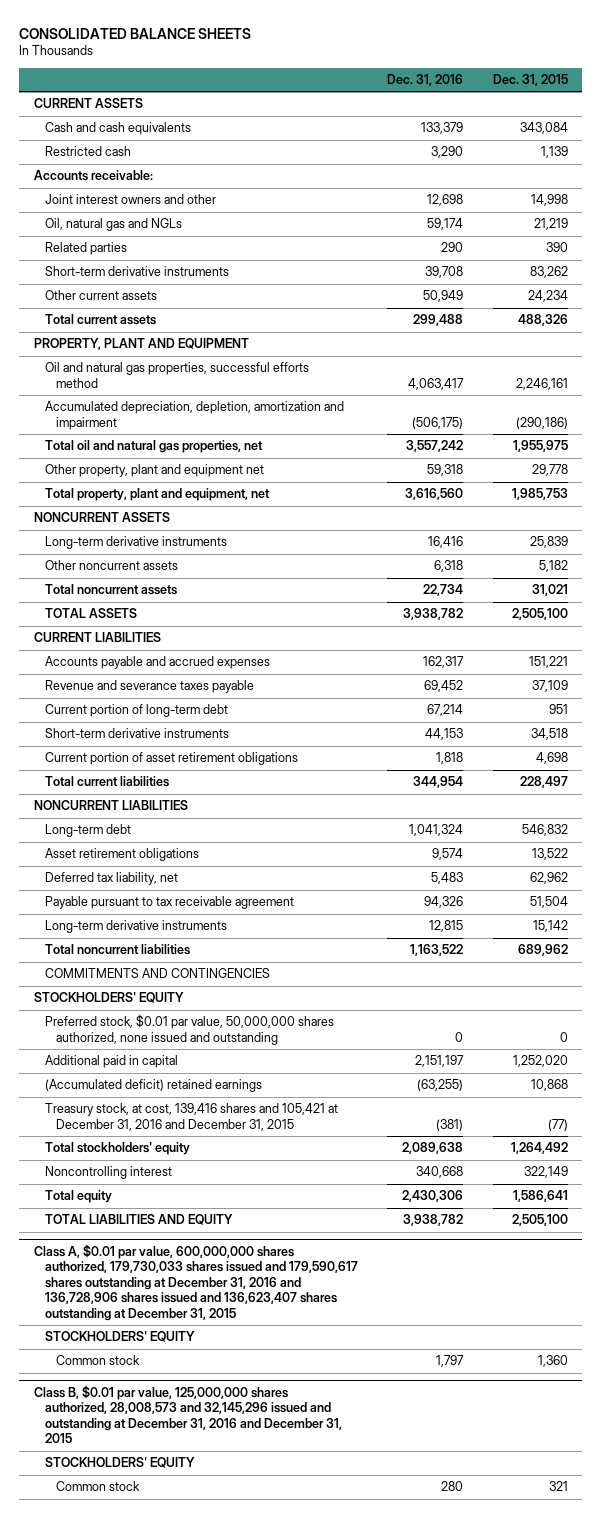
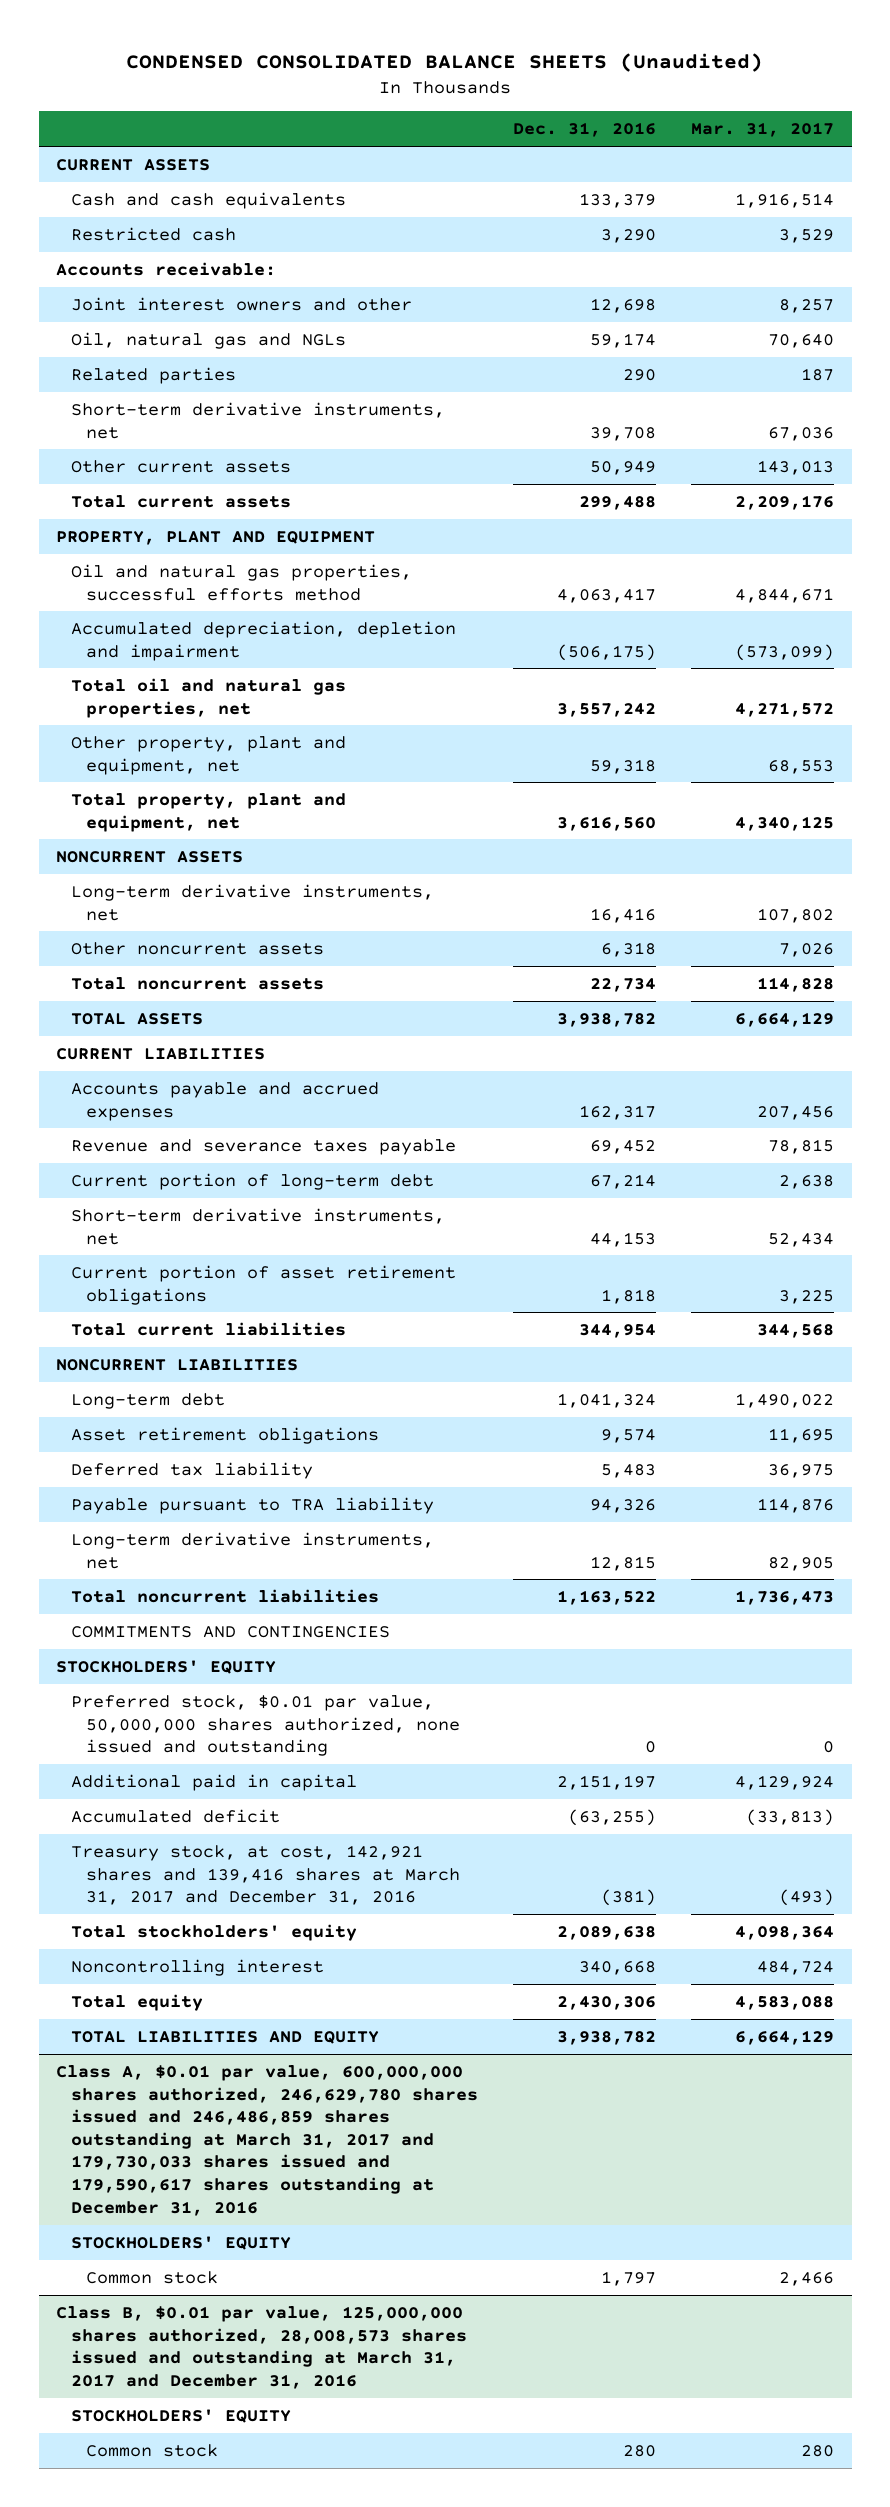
[19,27,252,39] CONSOLIDATED BALANCE SHEETS -> [126,52,764,72] CONDENSED CONSOLIDATED BALANCE SHEETS (Unaudited)
[492,73,568,86] Dec. 31, 2015 -> none
none -> [691,122,835,138] Mar. 31, 2017
[45,266,230,277] Short-term derivative instruments -> [71,401,446,439] Short-term derivative instruments, net
[45,401,345,430] Accumulated depreciation, depletion, amortization and impairment -> [71,620,457,661] Accumulated depreciation, depletion and impairment
[45,464,265,478] Other property, plant and equipment net -> [71,735,347,775] Other property, plant and equipment, net
[45,536,228,550] Long-term derivative instruments -> [71,883,435,921] Long-term derivative instruments, net
[45,728,230,739] Short-term derivative instruments -> [71,1207,446,1245] Short-term derivative instruments, net
[45,872,179,886] Deferred tax liability, net -> [71,1461,314,1479] Deferred tax liability
[45,896,295,910] Payable pursuant to tax receivable agreement -> [71,1496,435,1514] Payable pursuant to TRA liability
[45,920,228,934] Long-term derivative instruments -> [71,1531,435,1569] Long-term derivative instruments, net
[45,1079,263,1093] (Accumulated deficit) retained earnings -> [71,1808,281,1823] Accumulated deficit
[45,1103,339,1131] Treasury stock, at cost, 139,416 shares and 105,421 at December 31, 2016 and December 31, 2015 -> [71,1844,460,1906] Treasury stock, at cost, 142,921 shares and 139,416 shares at March 31, 2017 and December 31, 2016
[34,1244,359,1321] Class A, $0.01 par value, 600,000,000 shares authorized, 179,730,033 shares issued and 179,590,617 shares outstanding at December 31, 2016 and 136,728,906 shares issued and 136,623,407 shares outstanding at December 31, 2015 -> [56,2064,479,2216] Class A, $0.01 par value, 600,000,000 shares authorized, 246,629,780 shares issued and 246,486,859 shares outstanding at March 31, 2017 and 179,730,033 shares issued and 179,590,617 shares outstanding at December 31, 2016
[34,1385,343,1444] Class B, $0.01 par value, 125,000,000 shares authorized, 28,008,573 and 32,145,296 issued and outstanding at December 31, 2016 and December 31, 2015 -> [56,2305,468,2389] Class B, $0.01 par value, 125,000,000 shares authorized, 28,008,573 shares issued and outstanding at March 31, 2017 and December 31, 2016

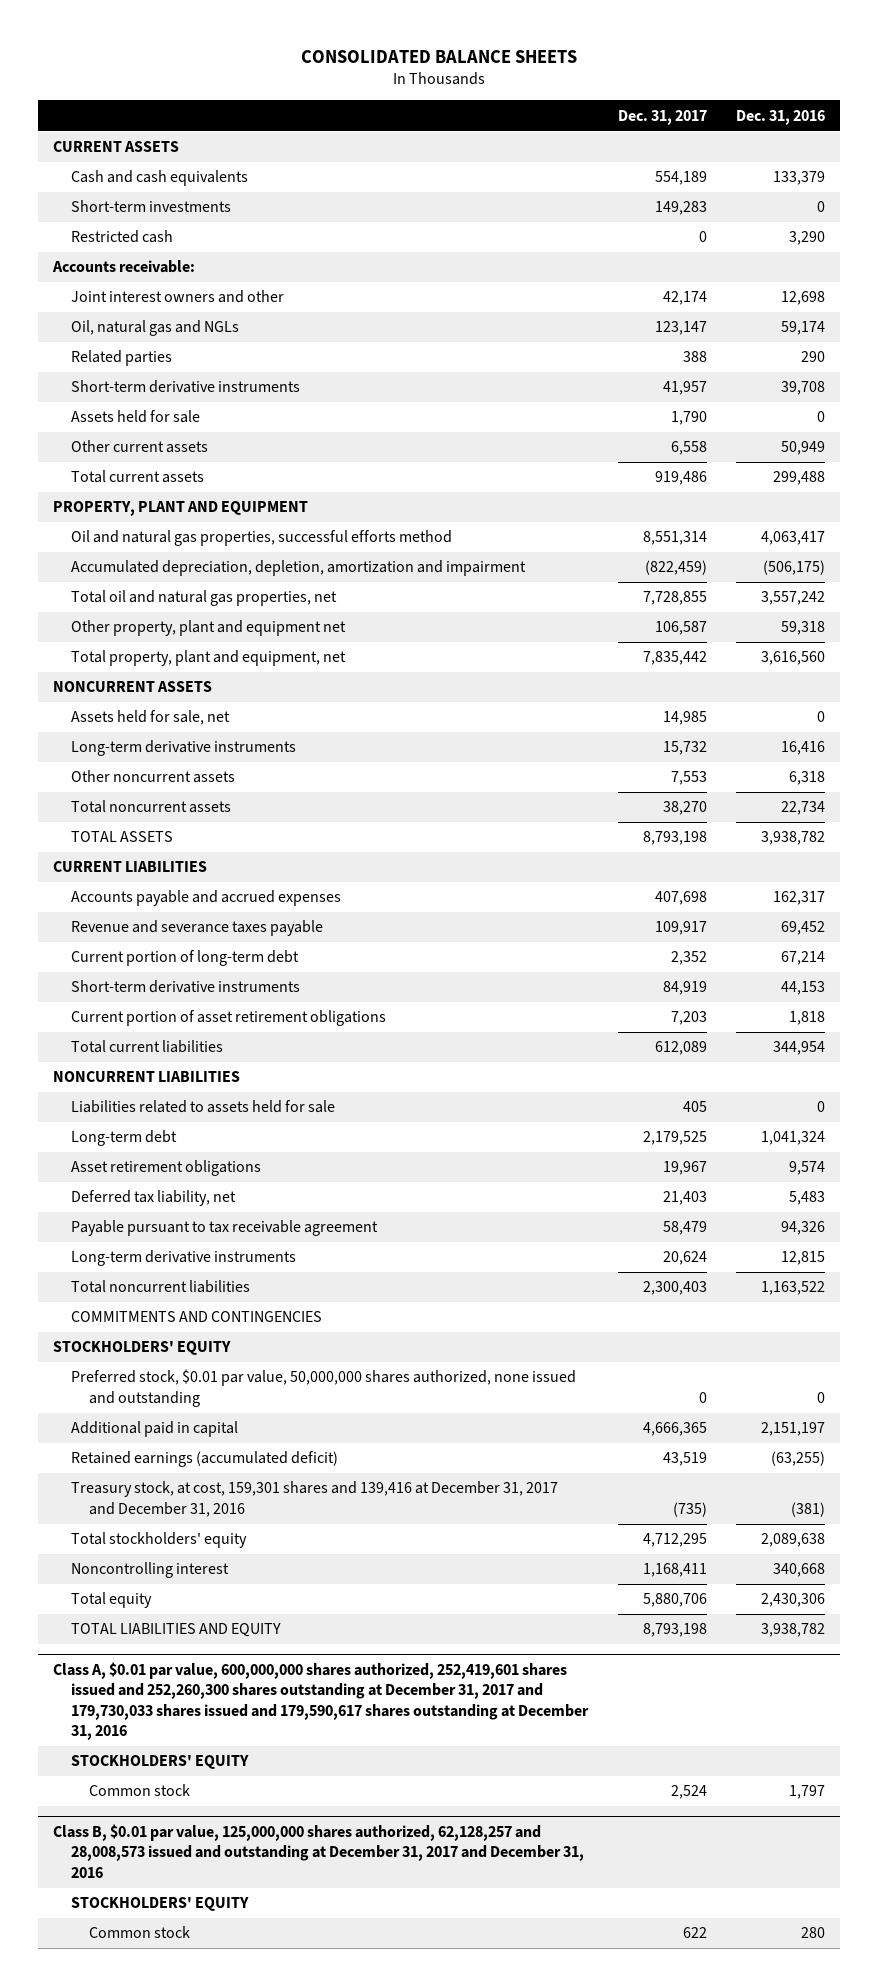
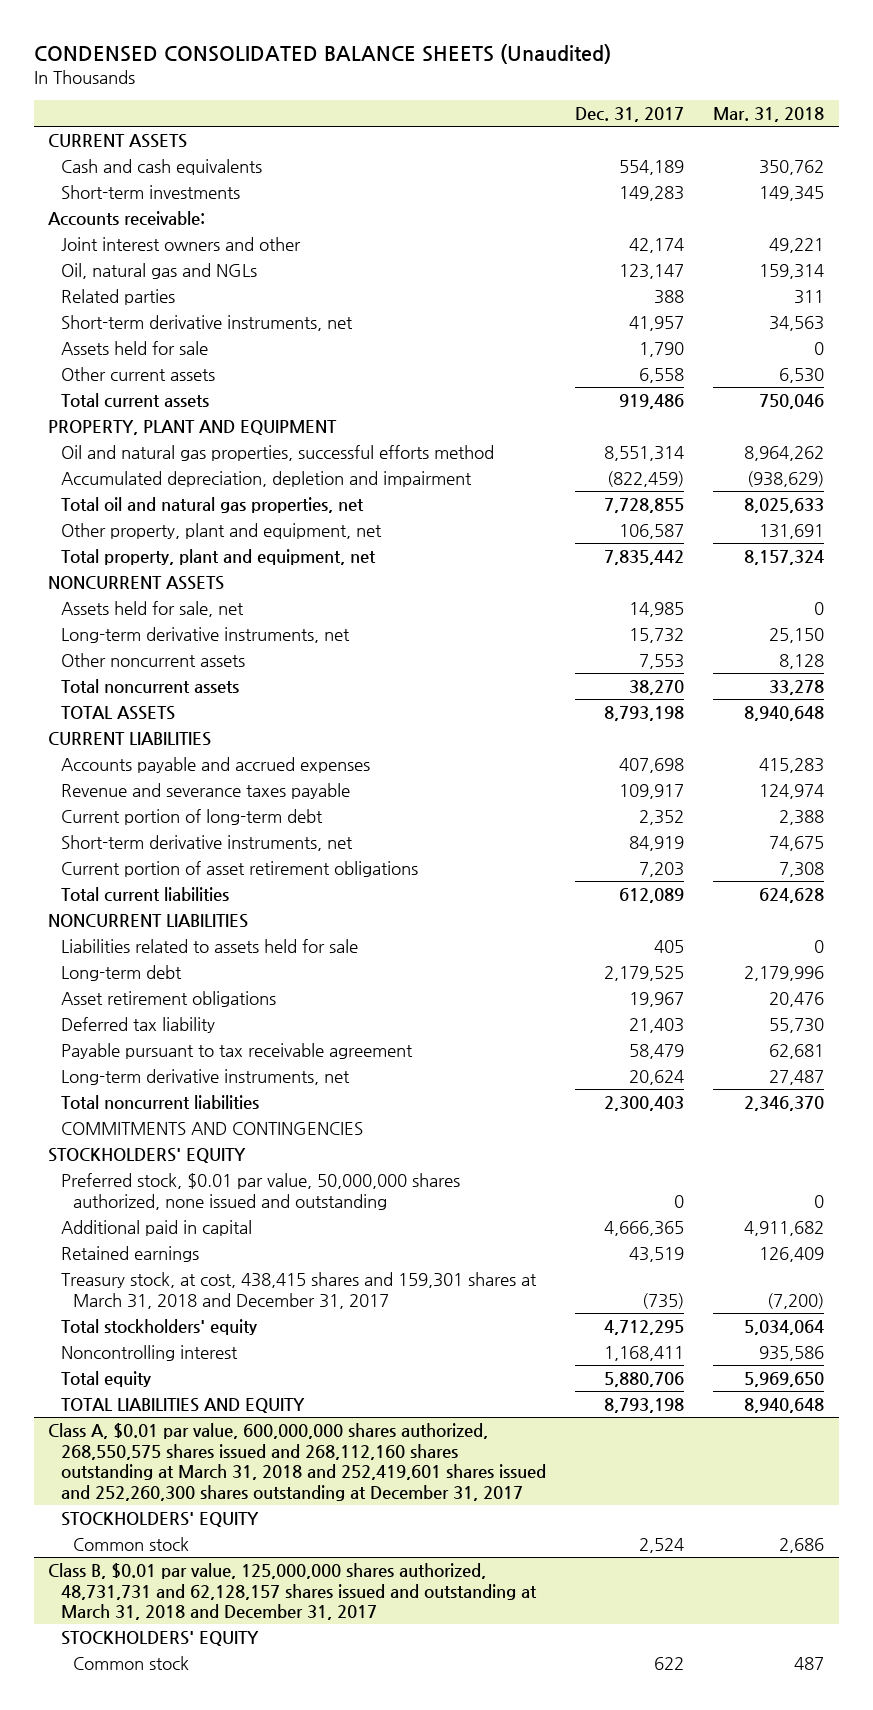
[301,49,578,63] CONSOLIDATED BALANCE SHEETS -> [33,44,611,65] CONDENSED CONSOLIDATED BALANCE SHEETS (Unaudited)
[736,109,826,125] Dec. 31, 2016 -> none
none -> [713,107,825,123] Mar. 31, 2018
[70,230,173,244] Restricted cash -> none
[70,380,300,394] Short-term derivative instruments -> [60,315,353,332] Short-term derivative instruments, net
[70,560,526,577] Accumulated depreciation, depletion, amortization and impairment -> [60,471,472,488] Accumulated depreciation, depletion and impairment
[70,620,346,637] Other property, plant and equipment net -> [60,523,382,540] Other property, plant and equipment, net
[70,740,296,757] Long-term derivative instruments -> [60,627,350,644] Long-term derivative instruments, net
[70,980,300,994] Short-term derivative instruments -> [60,835,353,852] Short-term derivative instruments, net
[70,1190,236,1207] Deferred tax liability, net -> [60,1017,215,1034] Deferred tax liability
[70,1250,296,1267] Long-term derivative instruments -> [60,1069,350,1086] Long-term derivative instruments, net
[70,1451,338,1468] Retained earnings (accumulated deficit) -> [60,1246,199,1263] Retained earnings
[70,1481,558,1517] Treasury stock, at cost, 159,301 shares and 139,416 at December 31, 2017 and December 31, 2016 -> [60,1272,537,1309] Treasury stock, at cost, 438,415 shares and 159,301 shares at March 31, 2018 and December 31, 2017
[52,1661,589,1741] Class A, $0.01 par value, 600,000,000 shares authorized, 252,419,601 shares issued and 252,260,300 shares outstanding at December 31, 2017 and 179,730,033 shares issued and 179,590,617 shares outstanding at December 31, 2016 -> [48,1423,546,1502] Class A, $0.01 par value, 600,000,000 shares authorized, 268,550,575 shares issued and 268,112,160 shares outstanding at March 31, 2018 and 252,419,601 shares issued and 252,260,300 shares outstanding at December 31, 2017
[52,1823,584,1878] Class B, $0.01 par value, 125,000,000 shares authorized, 62,128,257 and 28,008,573 issued and outstanding at December 31, 2017 and December 31, 2016 -> [48,1563,537,1621] Class B, $0.01 par value, 125,000,000 shares authorized, 48,731,731 and 62,128,157 shares issued and outstanding at March 31, 2018 and December 31, 2017

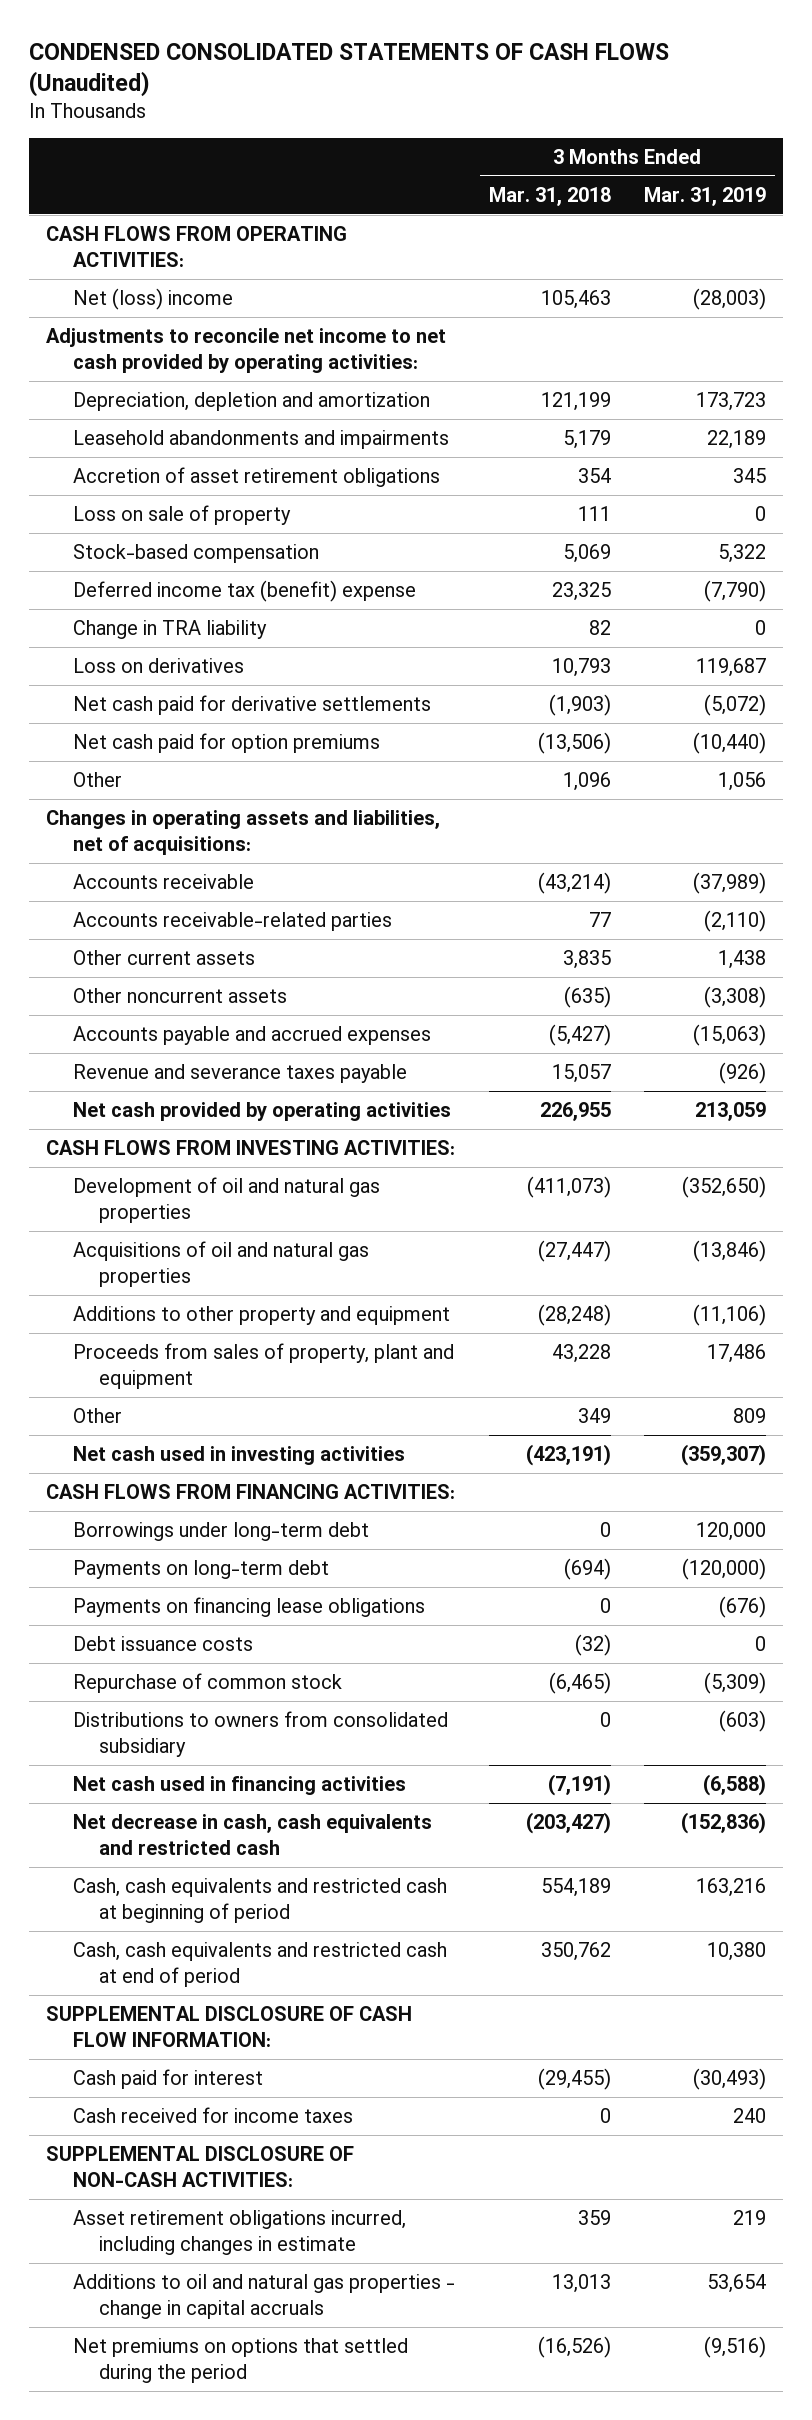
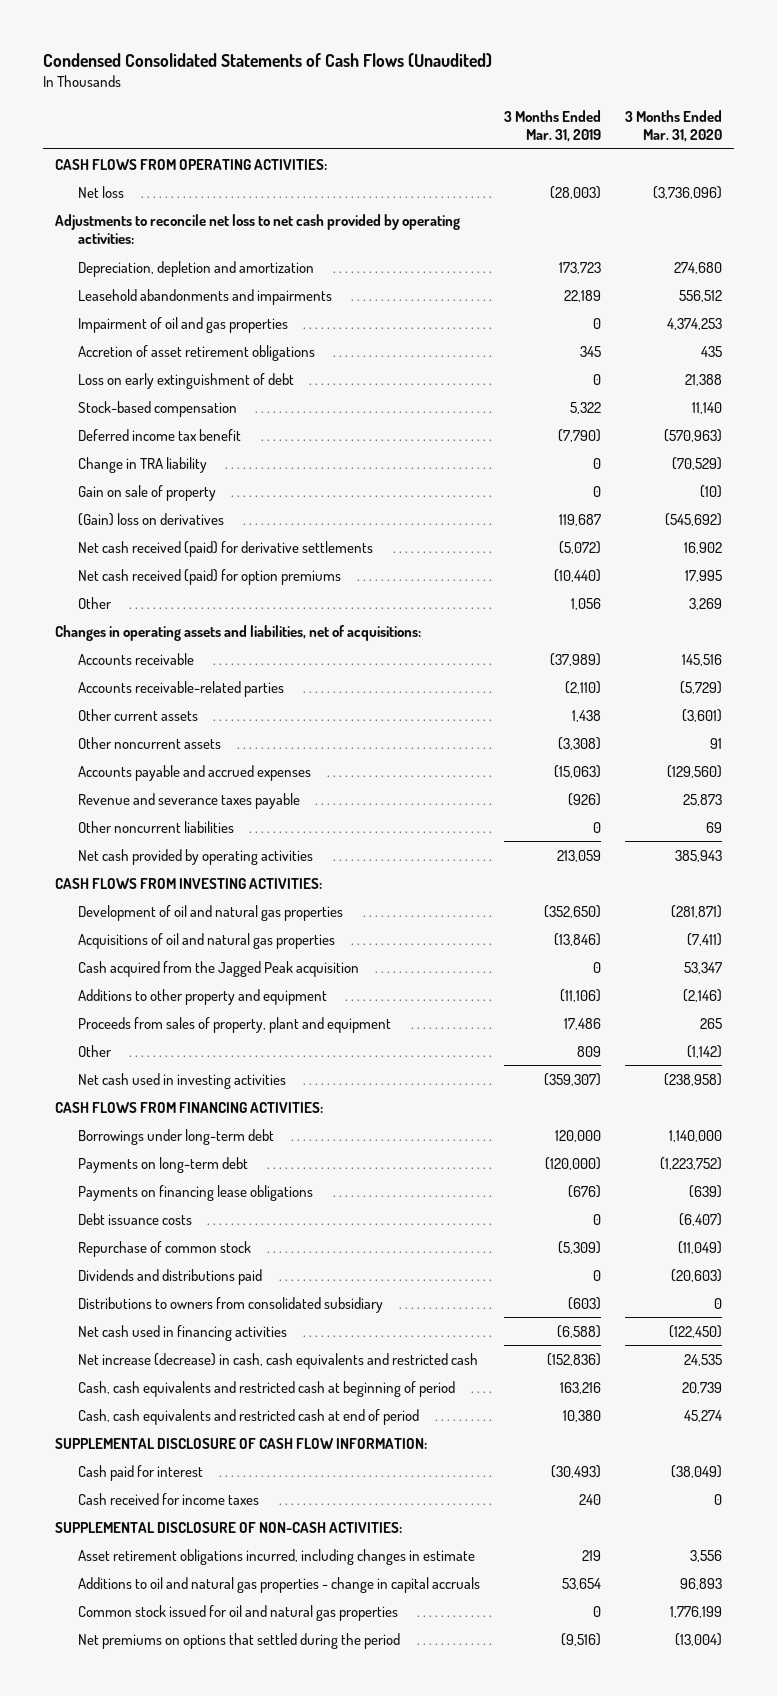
[28,42,669,97] CONDENSED CONSOLIDATED STATEMENTS OF CASH FLOWS (Unaudited) -> [43,52,493,67] Condensed Consolidated Statements of Cash Flows (Unaudited)
[488,186,611,206] Mar. 31, 2018 -> none
none -> [624,109,722,143] 3 Months Ended Mar. 31, 2020
[72,288,233,311] Net (loss) income -> [77,185,124,198] Net loss
[45,328,446,373] Adjustments to reconcile net income to net cash provided by operating activities: -> [55,213,461,245] Adjustments to reconcile net loss to net cash provided by operating activities:
none -> [77,316,288,333] Impairment of oil and gas properties
[72,505,291,526] Loss on sale of property -> none
none -> [77,372,294,389] Loss on early extinguishment of debt
[72,580,416,603] Deferred income tax (benefit) expense -> [77,428,241,441] Deferred income tax benefit
none -> [77,484,216,501] Gain on sale of property
[72,658,244,674] Loss on derivatives -> [77,512,224,526] (Gain) loss on derivatives
[72,695,431,716] Net cash paid for derivative settlements -> [77,540,373,557] Net cash received (paid) for derivative settlements
[72,733,380,754] Net cash paid for option premiums -> [77,568,341,585] Net cash received (paid) for option premiums
none -> [77,820,234,833] Other noncurrent liabilities
none -> [77,960,359,977] Cash acquired from the Jagged Peak acquisition
none -> [77,1268,262,1285] Dividends and distributions paid
[72,1814,432,1855] Net decrease in cash, cash equivalents and restricted cash -> [77,1352,478,1369] Net increase (decrease) in cash, cash equivalents and restricted cash
none -> [77,1604,398,1621] Common stock issued for oil and natural gas properties

